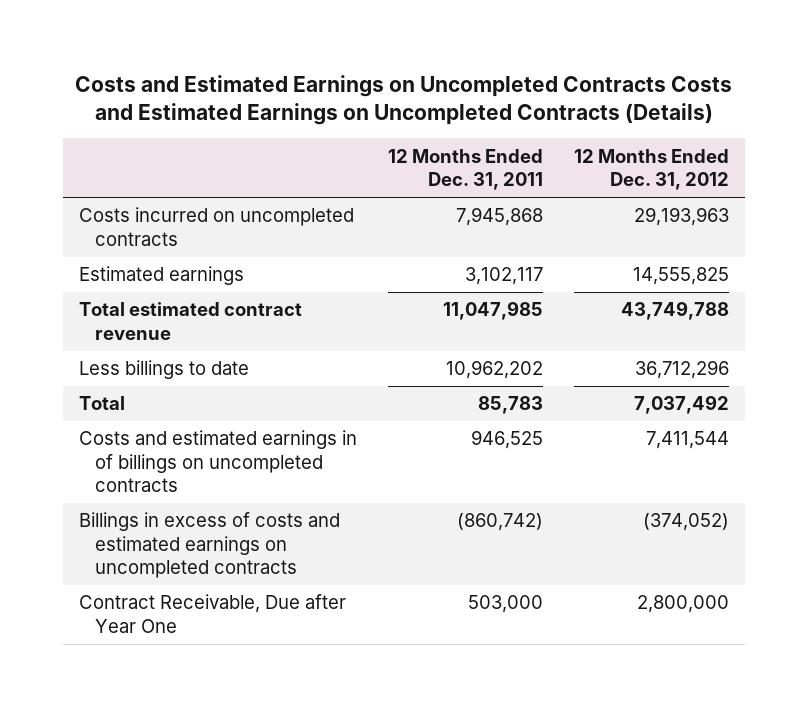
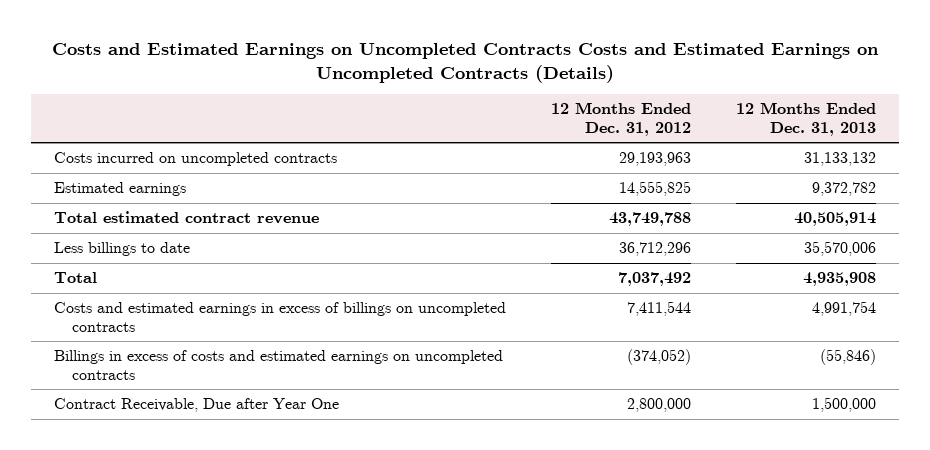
[388,148,544,191] 12 Months Ended Dec. 31, 2011 -> none
none -> [736,102,877,136] 12 Months Ended Dec. 31, 2013
[78,430,357,493] Costs and estimated earnings in of billings on uncompleted contracts -> [53,302,506,332] Costs and estimated earnings in excess of billings on uncompleted contracts

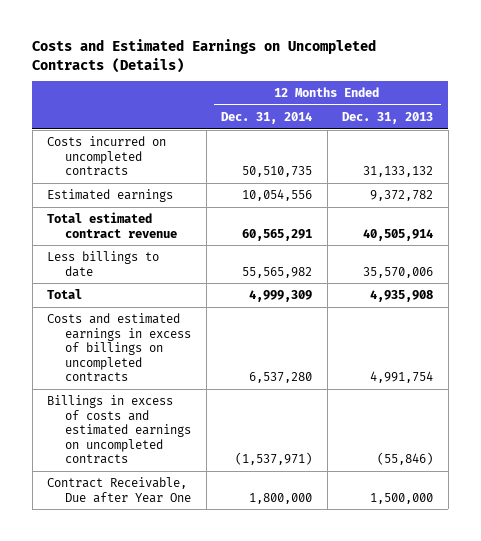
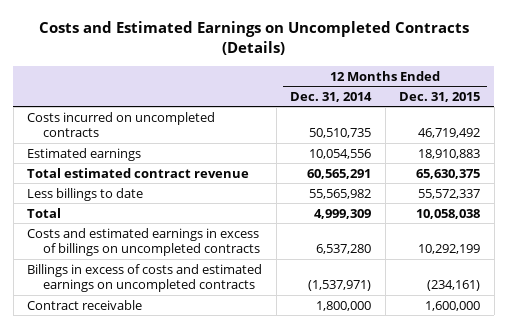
[342,111,434,124] Dec. 31, 2013 -> none
none -> [399,91,481,102] Dec. 31, 2015
[47,476,192,503] Contract Receivable, Due after Year One -> [27,299,143,310] Contract receivable

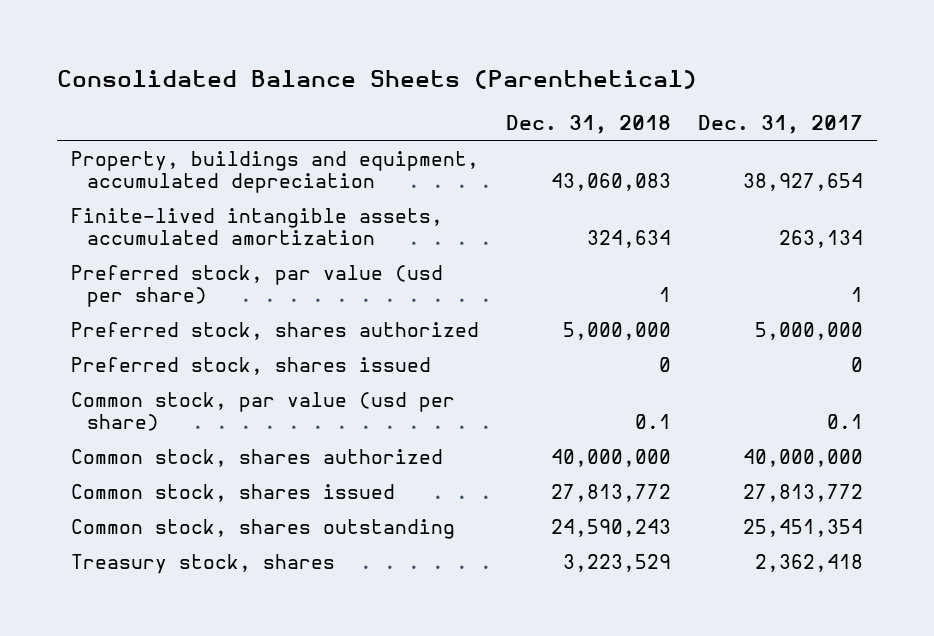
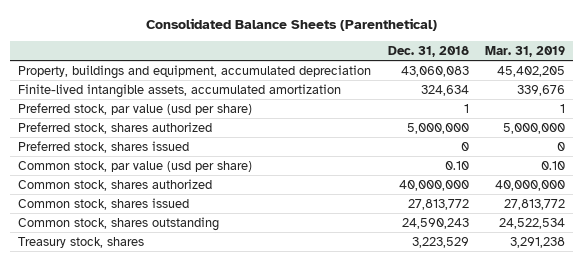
[698,115,864,135] Dec. 31, 2017 -> none
none -> [485,45,566,57] Mar. 31, 2019
[634,413,671,429] 0.1 -> [444,160,469,170] 0.10

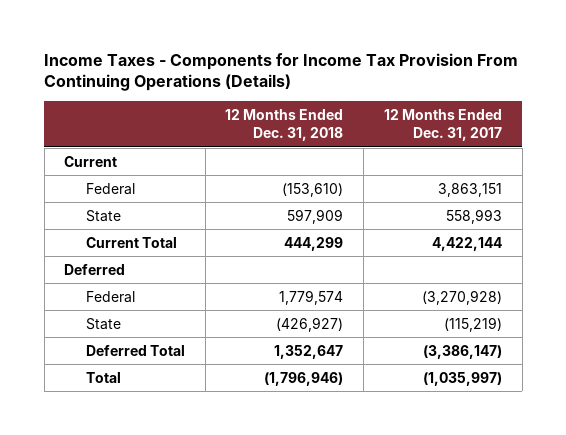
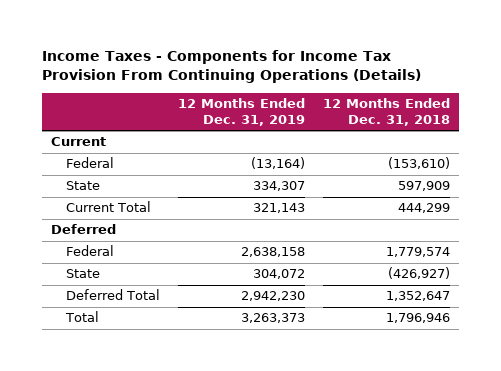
[383,109,502,142] 12 Months Ended Dec. 31, 2017 -> none
none -> [177,97,305,126] 12 Months Ended Dec. 31, 2019
[264,371,344,386] (1,796,946) -> [385,313,450,324] 1,796,946

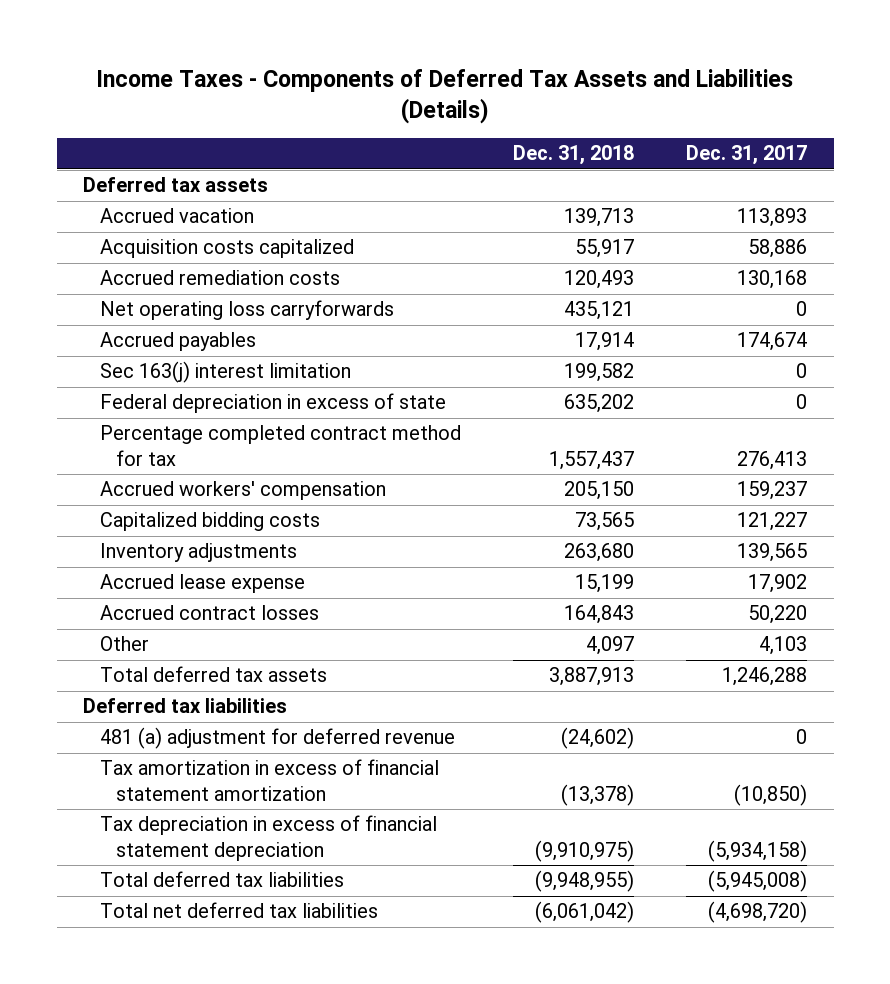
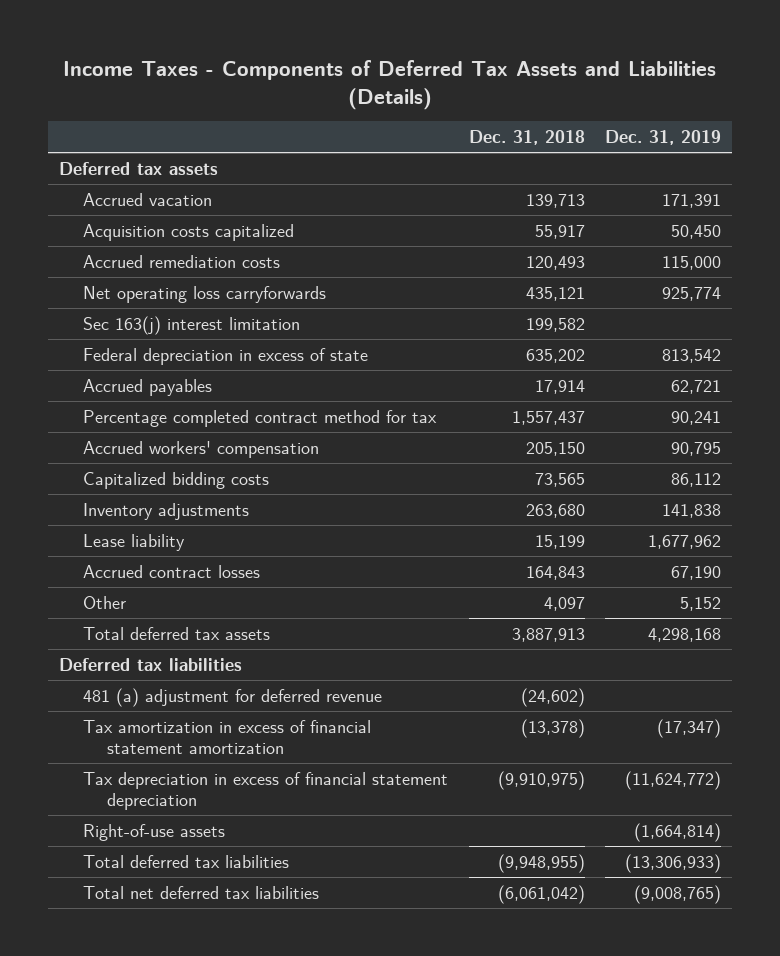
[686,145,808,166] Dec. 31, 2017 -> none
none -> [605,130,722,146] Dec. 31, 2019
[99,332,256,352] Accrued payables -> [82,378,212,396] Accrued payables
[99,574,305,594] Accrued lease expense -> [82,533,185,551] Lease liability
none -> [82,823,225,841] Right-of-use assets

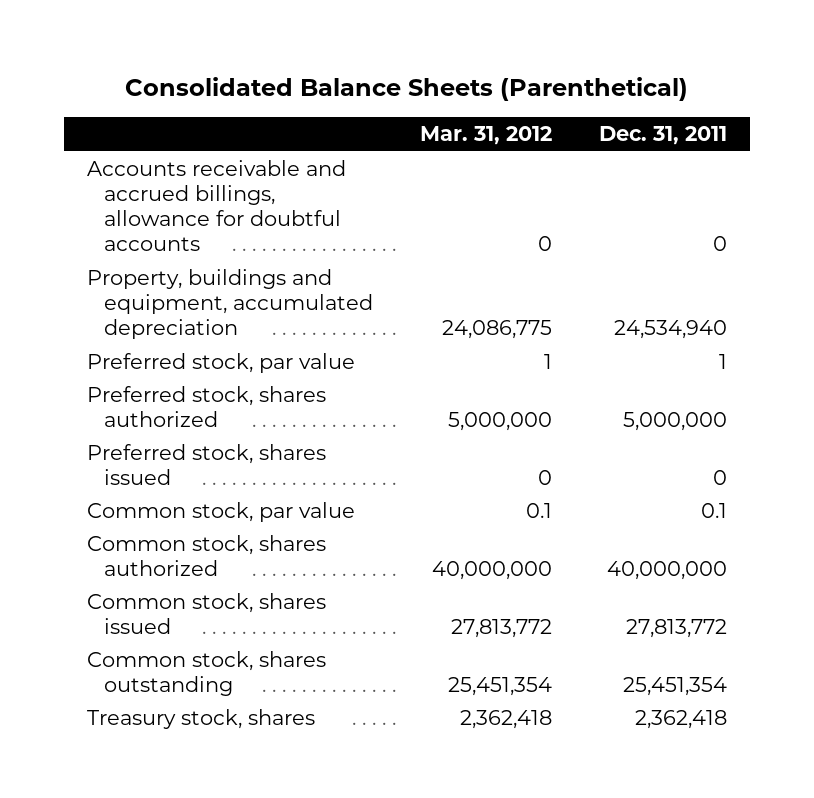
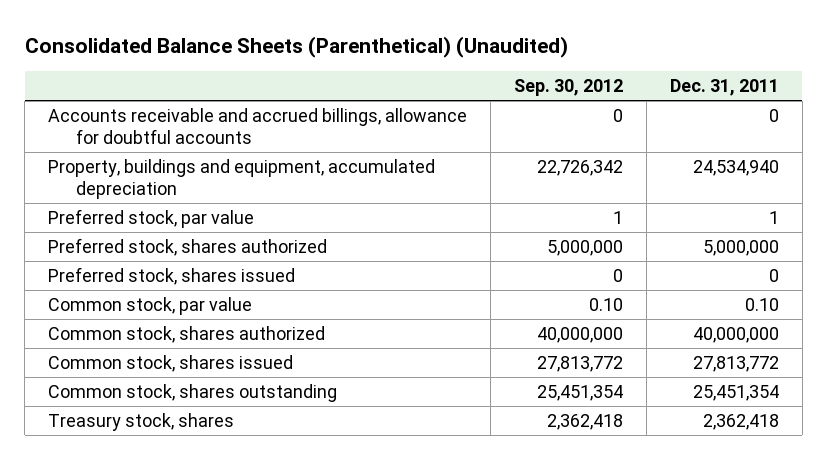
[125,77,689,102] Consolidated Balance Sheets (Parenthetical) -> [24,36,568,59] Consolidated Balance Sheets (Parenthetical) (Unaudited)
[419,126,552,146] Mar. 31, 2012 -> none
none -> [514,79,624,97] Sep. 30, 2012
[700,502,727,518] 0.1 -> [744,297,779,311] 0.10

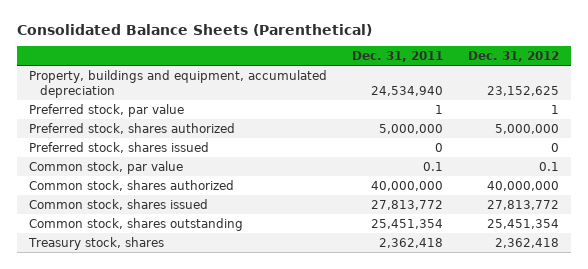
[24,36,568,59] Consolidated Balance Sheets (Parenthetical) (Unaudited) -> [16,23,372,36] Consolidated Balance Sheets (Parenthetical)
[514,79,624,97] Sep. 30, 2012 -> none
none -> [467,51,559,63] Dec. 31, 2012
[48,107,468,145] Accounts receivable and accrued billings, allowance for doubtful accounts -> none
[744,297,779,311] 0.10 -> [422,161,443,171] 0.1

